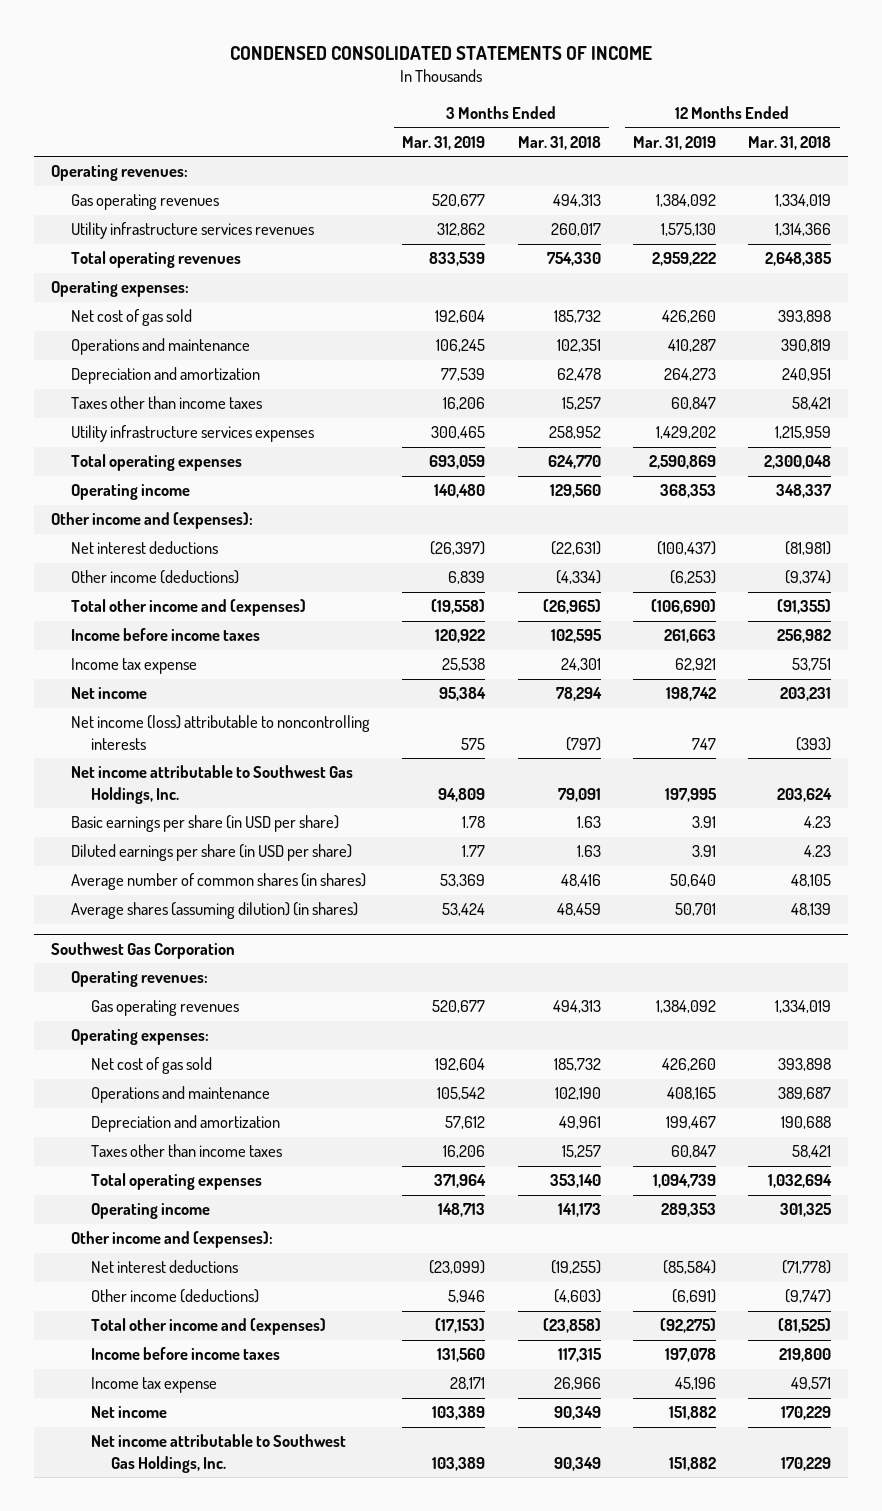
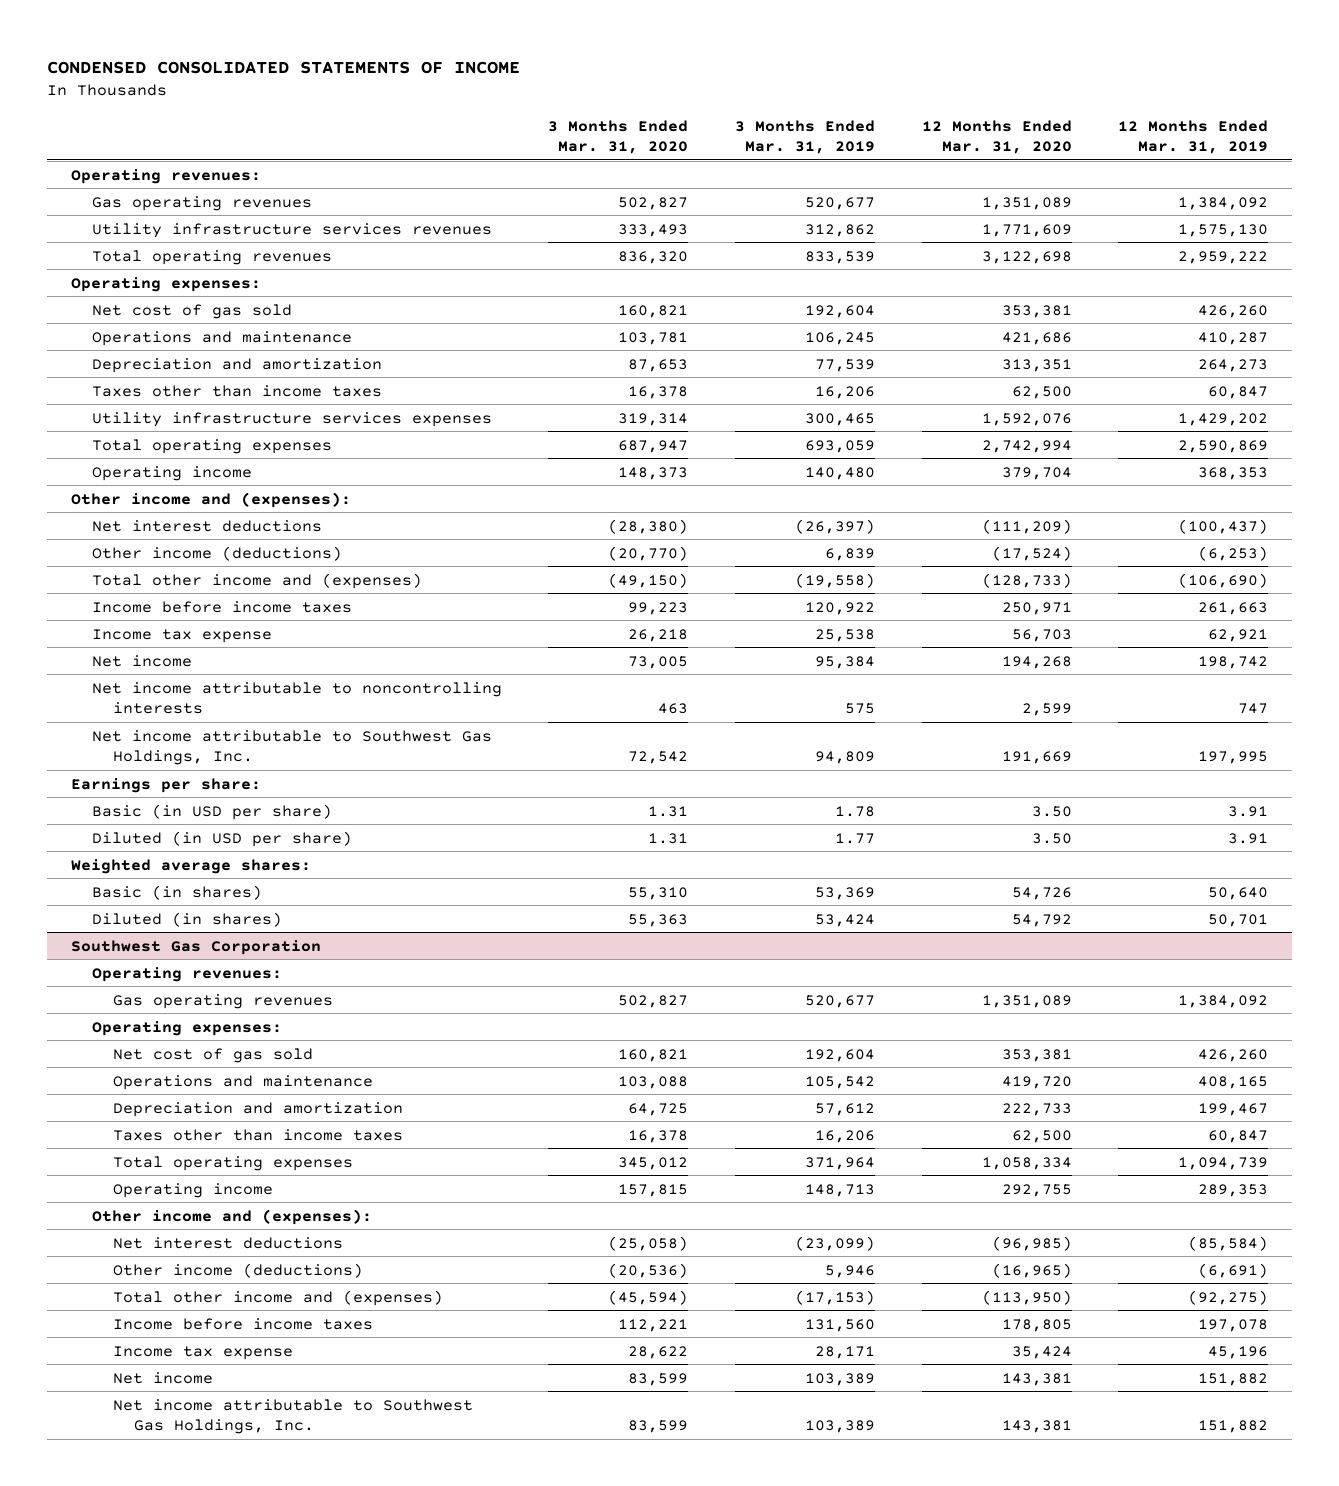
[517,135,601,150] Mar. 31, 2018 -> none
[748,135,832,150] Mar. 31, 2018 -> none
none -> [548,119,689,155] 3 Months Ended Mar. 31, 2020
none -> [921,119,1072,155] 12 Months Ended Mar. 31, 2020
[70,715,370,750] Net income (loss) attributable to noncontrolling interests -> [91,681,502,715] Net income attributable to noncontrolling interests
none -> [70,777,261,793] Earnings per share:
[70,815,339,833] Basic earnings per share (in USD per share) -> [91,803,332,820] Basic (in USD per share)
[70,844,352,862] Diluted earnings per share (in USD per share) -> [91,830,352,847] Diluted (in USD per share)
none -> [70,858,311,874] Weighted average shares:
[70,873,366,891] Average number of common shares (in shares) -> [91,884,262,900] Basic (in shares)
[70,902,358,920] Average shares (assuming dilution) (in shares) -> [91,911,282,927] Diluted (in shares)

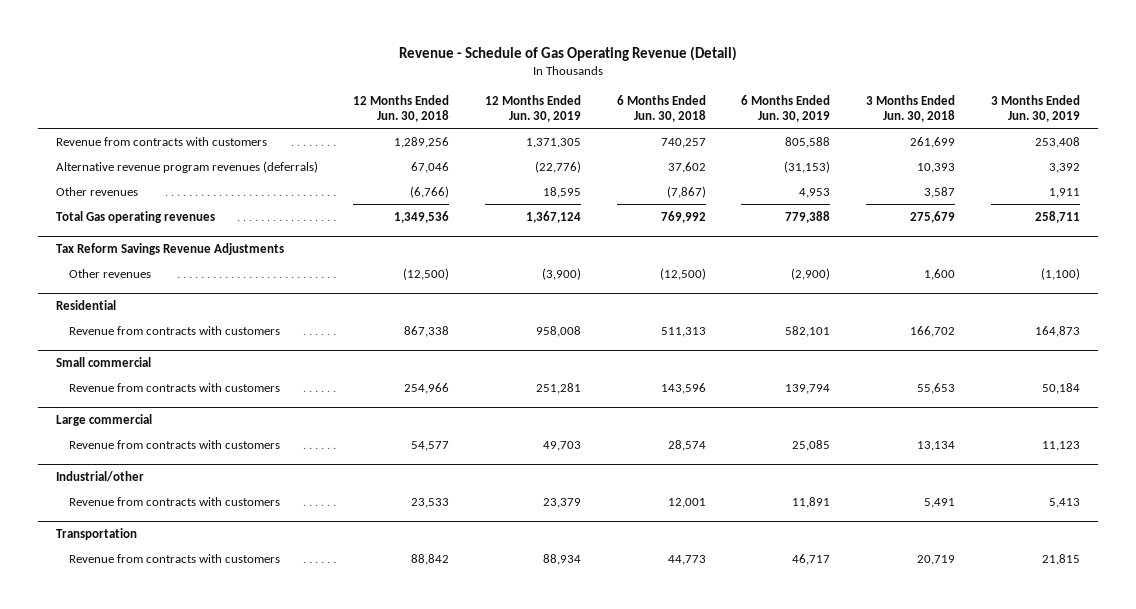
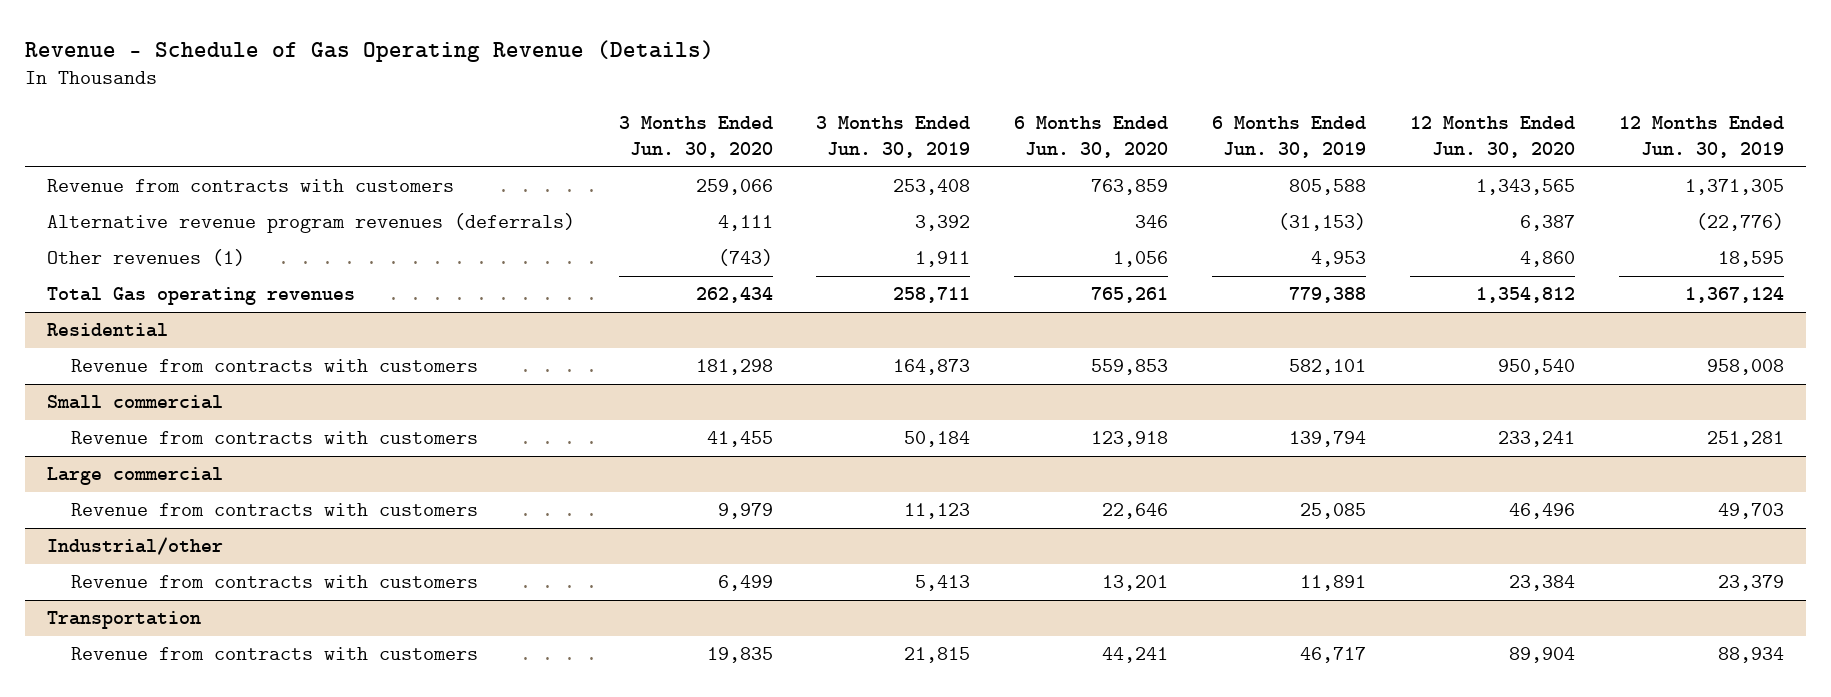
[398,45,737,61] Revenue - Schedule of Gas Operating Revenue (Detail) -> [24,39,714,62] Revenue - Schedule of Gas Operating Revenue (Details)
[353,94,450,122] 12 Months Ended Jun. 30, 2018 -> none
[616,94,706,122] 6 Months Ended Jun. 30, 2018 -> none
[866,94,956,122] 3 Months Ended Jun. 30, 2018 -> none
none -> [618,115,773,159] 3 Months Ended Jun. 30, 2020
none -> [1014,115,1169,159] 6 Months Ended Jun. 30, 2020
none -> [1410,115,1576,159] 12 Months Ended Jun. 30, 2020
[55,186,138,196] Other revenues -> [46,249,245,267] Other revenues (1)
[55,243,284,256] Tax Reform Savings Revenue Adjustments -> none
[68,268,151,278] Other revenues -> none

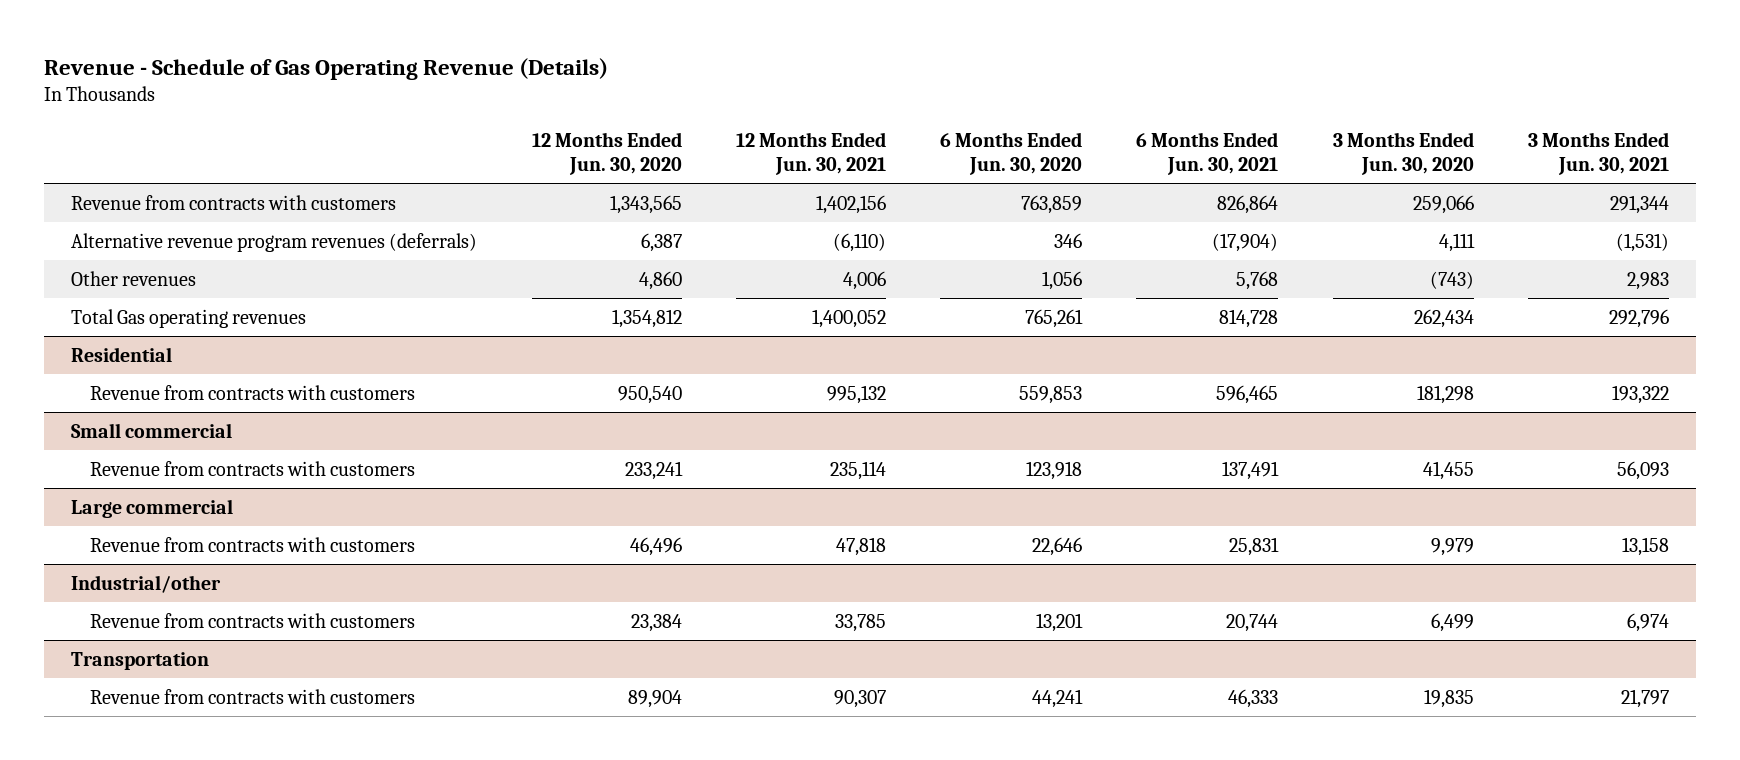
[816,115,971,159] 3 Months Ended Jun. 30, 2019 -> none
[1212,115,1367,159] 6 Months Ended Jun. 30, 2019 -> none
[1618,115,1784,159] 12 Months Ended Jun. 30, 2019 -> none
none -> [735,131,886,175] 12 Months Ended Jun. 30, 2021
none -> [1136,131,1279,175] 6 Months Ended Jun. 30, 2021
none -> [1527,131,1669,175] 3 Months Ended Jun. 30, 2021
[46,249,245,267] Other revenues (1) -> [71,270,197,286] Other revenues

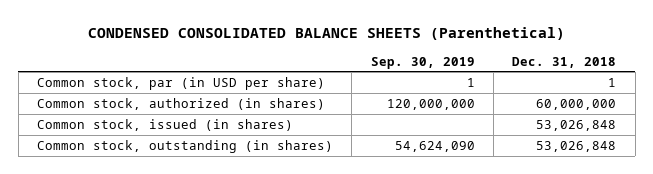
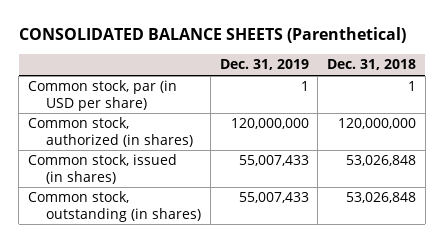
[87,26,565,40] CONDENSED CONSOLIDATED BALANCE SHEETS (Parenthetical) -> [18,27,406,44] CONSOLIDATED BALANCE SHEETS (Parenthetical)
[370,56,475,69] Sep. 30, 2019 -> none
none -> [219,59,309,71] Dec. 31, 2019
[536,98,617,110] 60,000,000 -> [338,118,417,130] 120,000,000

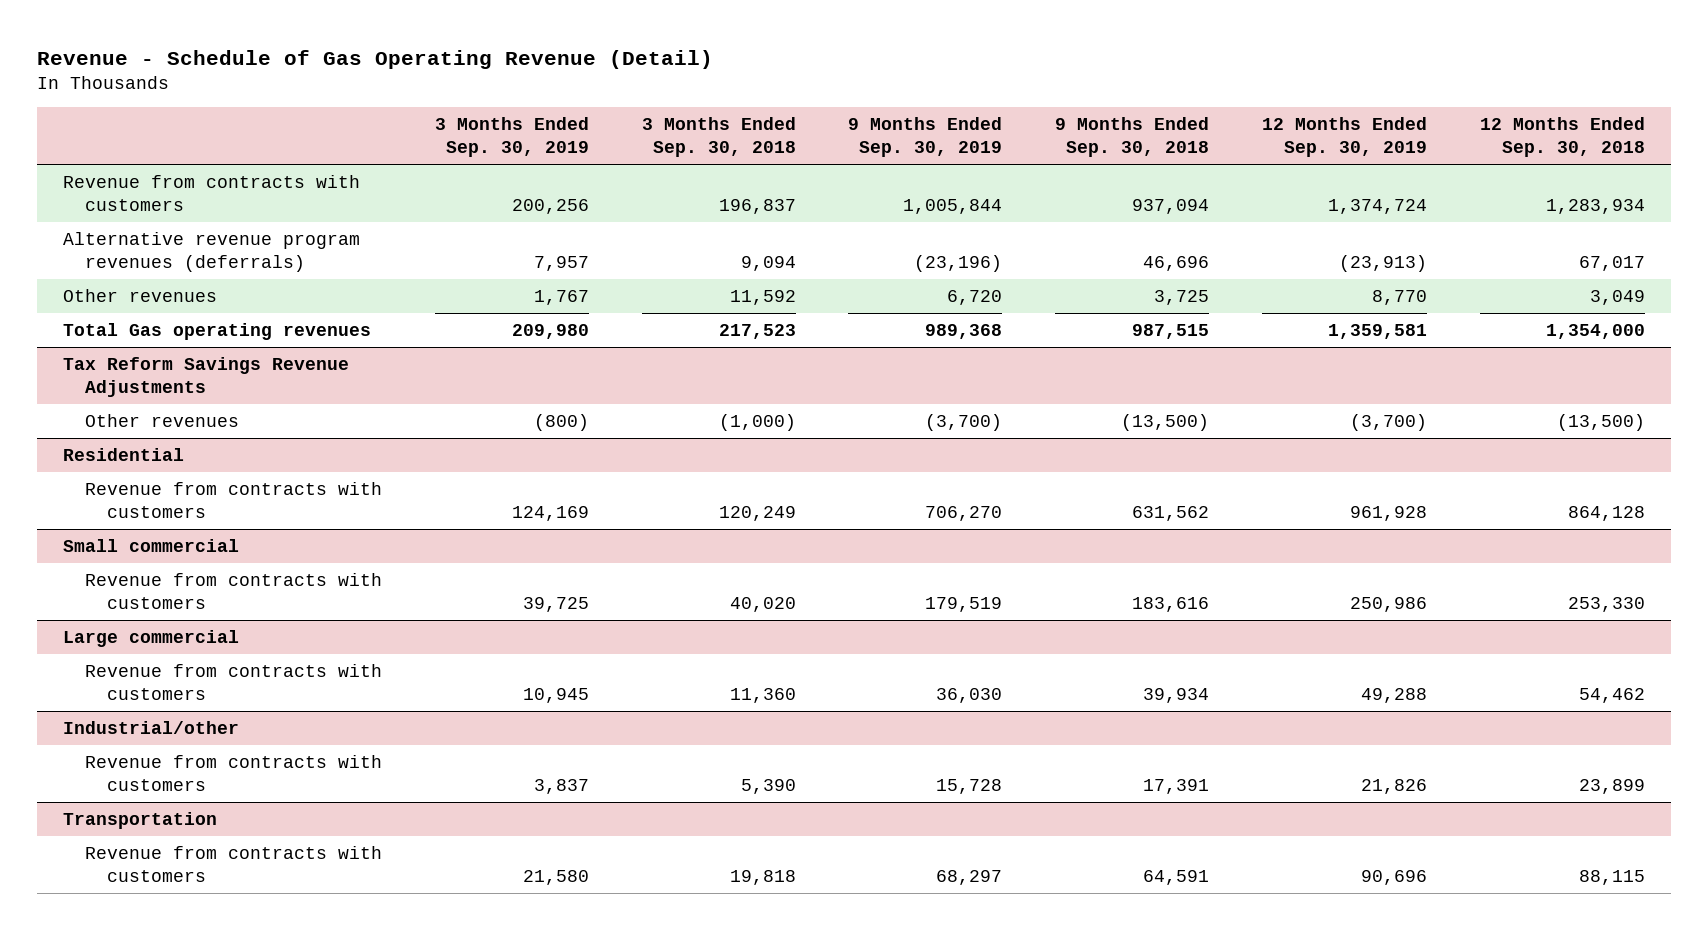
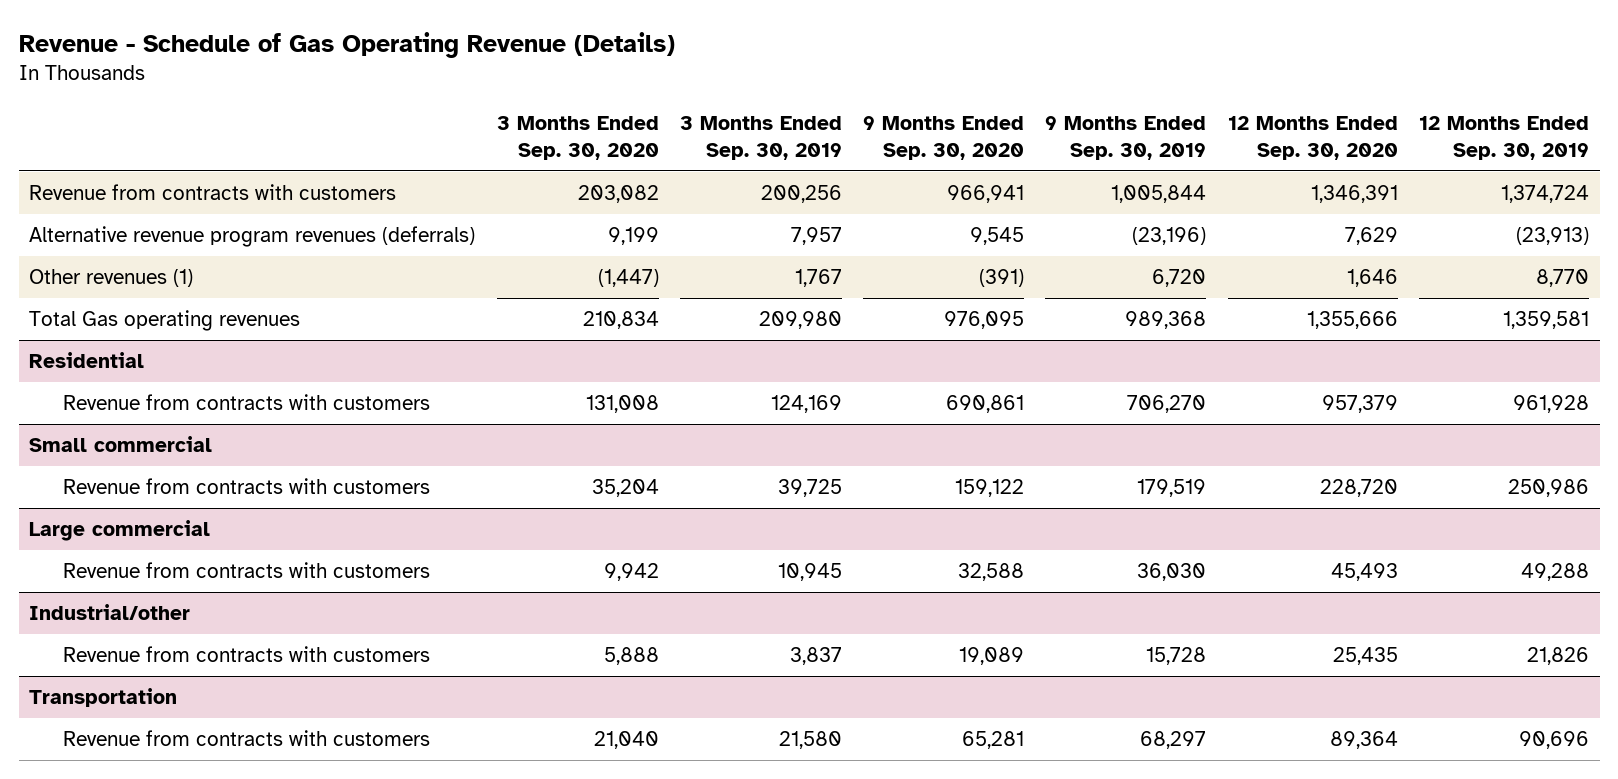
[36,49,713,69] Revenue - Schedule of Gas Operating Revenue (Detail) -> [18,31,675,58] Revenue - Schedule of Gas Operating Revenue (Details)
[641,117,796,158] 3 Months Ended Sep. 30, 2018 -> none
[1055,117,1210,158] 9 Months Ended Sep. 30, 2018 -> none
[1479,117,1645,158] 12 Months Ended Sep. 30, 2018 -> none
none -> [496,115,659,160] 3 Months Ended Sep. 30, 2020
none -> [863,115,1025,160] 9 Months Ended Sep. 30, 2020
none -> [1227,115,1398,160] 12 Months Ended Sep. 30, 2020
[62,289,217,303] Other revenues -> [29,269,194,288] Other revenues (1)
[62,357,349,398] Tax Reform Savings Revenue Adjustments -> none
[85,414,240,428] Other revenues -> none

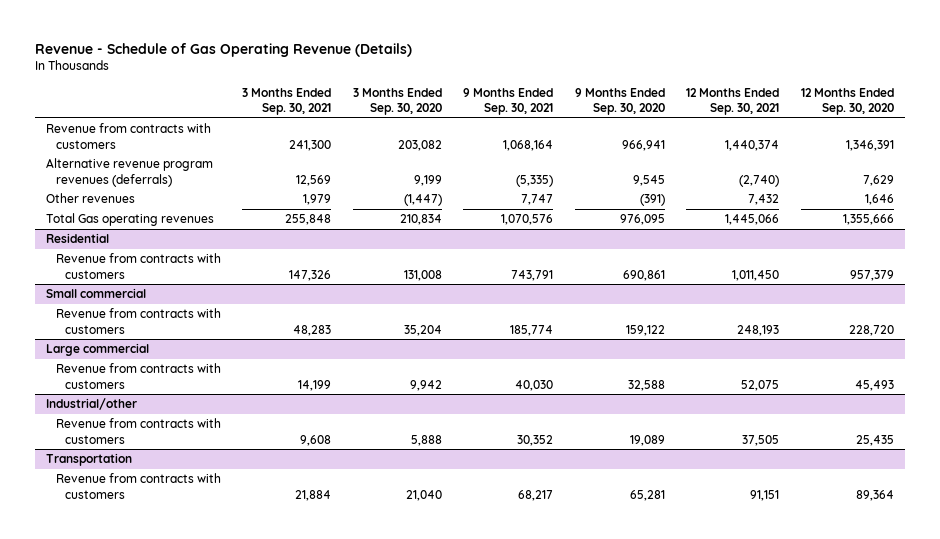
[679,115,842,160] 3 Months Ended Sep. 30, 2019 -> none
[1045,115,1207,160] 9 Months Ended Sep. 30, 2019 -> none
[1418,115,1589,160] 12 Months Ended Sep. 30, 2019 -> none
none -> [242,87,332,116] 3 Months Ended Sep. 30, 2021
none -> [463,87,554,116] 9 Months Ended Sep. 30, 2021
none -> [686,87,780,116] 12 Months Ended Sep. 30, 2021
[29,269,194,288] Other revenues (1) -> [45,193,135,204] Other revenues

